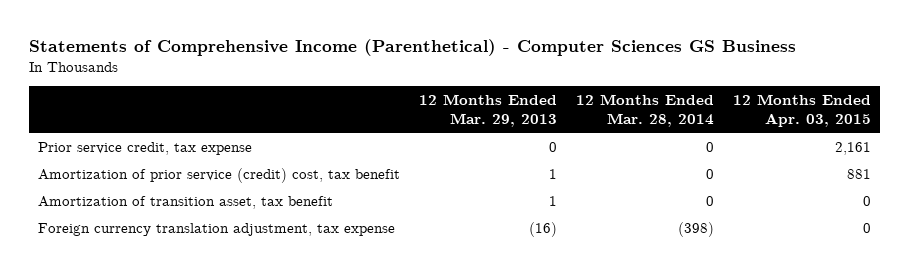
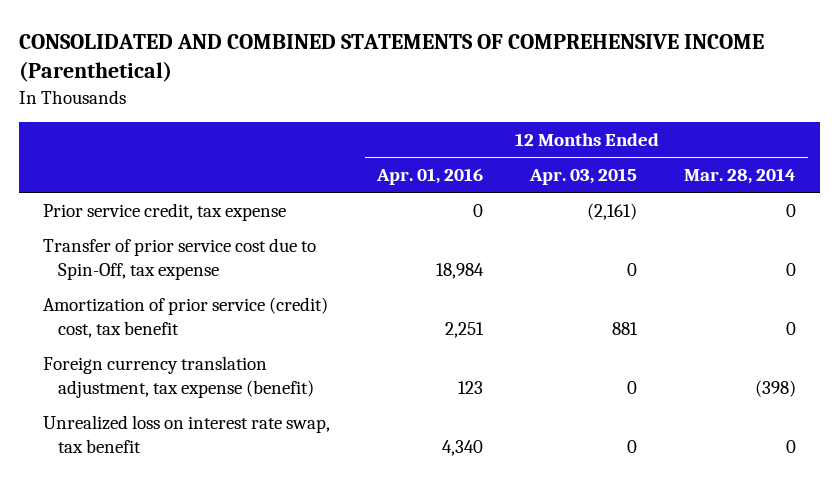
[28,38,796,56] Statements of Comprehensive Income (Parenthetical) - Computer Sciences GS Business -> [19,33,765,83] CONSOLIDATED AND COMBINED STATEMENTS OF COMPREHENSIVE INCOME (Parenthetical)
[419,94,558,127] 12 Months Ended Mar. 29, 2013 -> none
none -> [376,168,484,186] Apr. 01, 2016
[834,141,871,155] 2,161 -> [587,202,638,220] (2,161)
none -> [43,237,317,280] Transfer of prior service cost due to Spin-Off, tax expense
[38,195,334,209] Amortization of transition asset, tax benefit -> none
[38,222,396,236] Foreign currency translation adjustment, tax expense -> [43,355,315,398] Foreign currency translation adjustment, tax expense (benefit)
none -> [43,414,331,453] Unrealized loss on interest rate swap, tax benefit

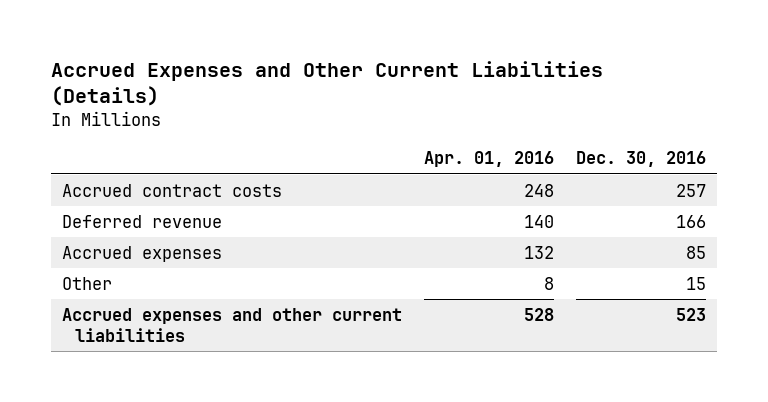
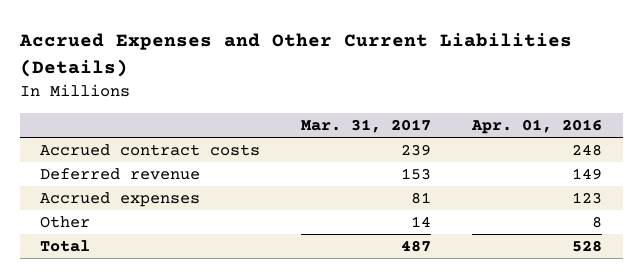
[575,151,706,168] Dec. 30, 2016 -> none
none -> [301,119,432,134] Mar. 31, 2017
[523,214,554,228] 140 -> [572,168,603,181] 149
[523,245,554,259] 132 -> [572,192,603,205] 123
[61,307,402,342] Accrued expenses and other current liabilities -> [40,240,91,253] Total

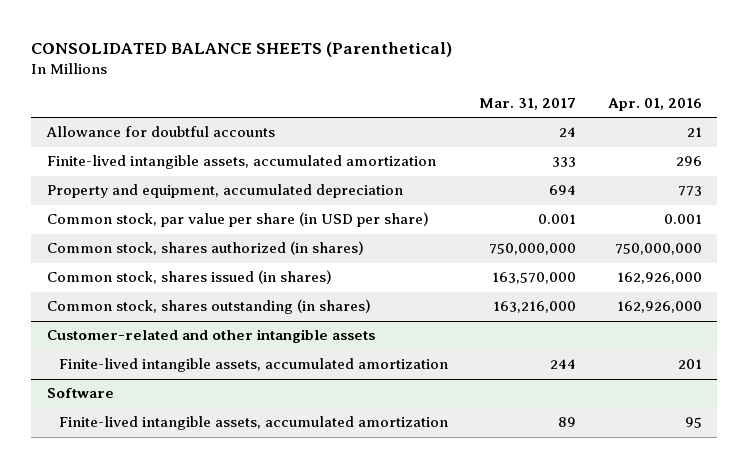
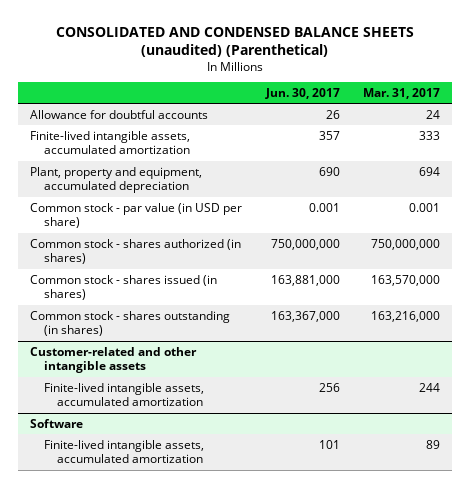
[31,41,453,57] CONSOLIDATED BALANCE SHEETS (Parenthetical) -> [56,26,415,57] CONSOLIDATED AND CONDENSED BALANCE SHEETS (unaudited) (Parenthetical)
[607,98,702,112] Apr. 01, 2016 -> none
none -> [264,87,340,99] Jun. 30, 2017
[46,184,403,199] Property and equipment, accumulated depreciation -> [30,166,203,194] Plant, property and equipment, accumulated depreciation
[46,212,429,228] Common stock, par value per share (in USD per share) -> [30,202,243,229] Common stock - par value (in USD per share)
[46,241,364,256] Common stock, shares authorized (in shares) -> [30,238,242,265] Common stock - shares authorized (in shares)
[46,270,332,285] Common stock, shares issued (in shares) -> [30,274,218,301] Common stock - shares issued (in shares)
[46,299,371,315] Common stock, shares outstanding (in shares) -> [30,310,231,337] Common stock - shares outstanding (in shares)

